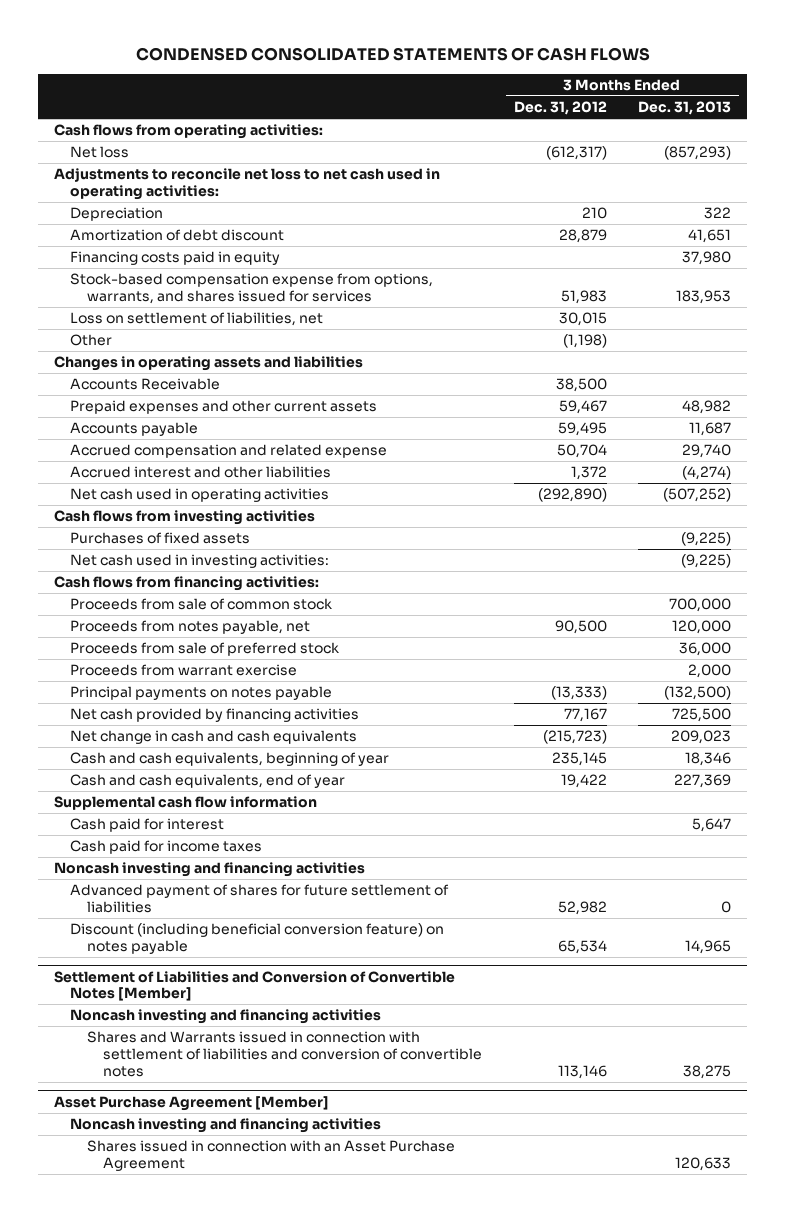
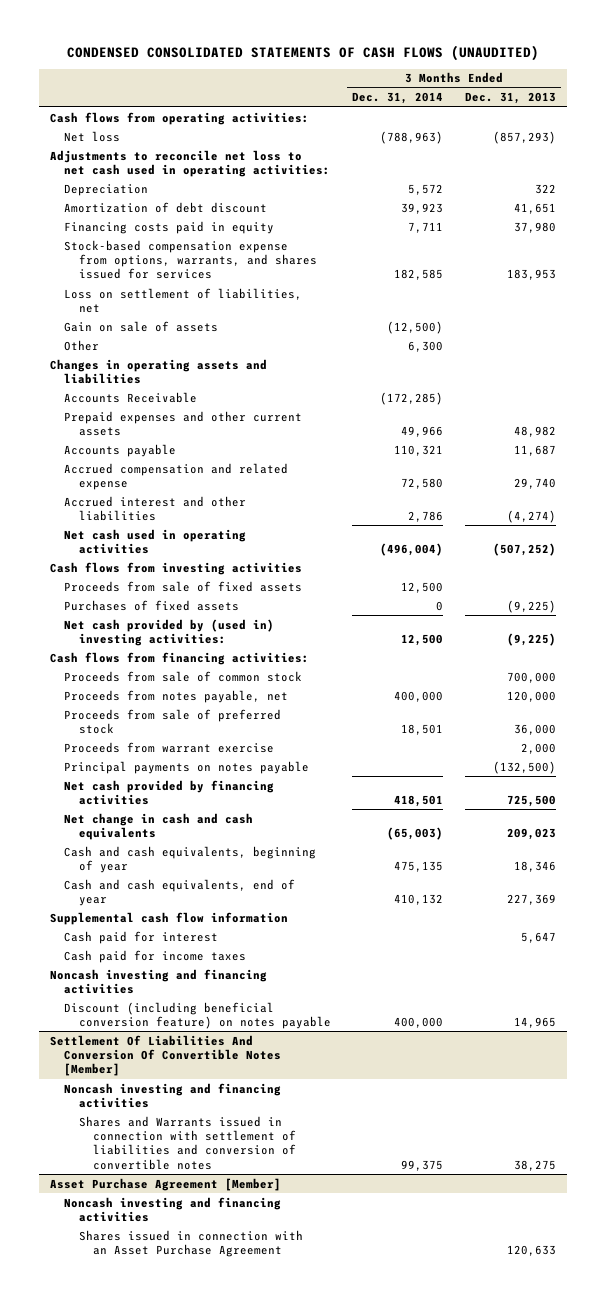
[135,46,650,61] CONDENSED CONSOLIDATED STATEMENTS OF CASH FLOWS -> [66,45,539,62] CONDENSED CONSOLIDATED STATEMENTS OF CASH FLOWS (UNAUDITED)
[513,101,607,116] Dec. 31, 2012 -> none
none -> [352,92,444,105] Dec. 31, 2014
none -> [64,320,219,332] Gain on sale of assets
none -> [64,580,303,592] Proceeds from sale of fixed assets
[70,554,330,569] Net cash used in investing activities: -> [64,618,275,646] Net cash provided by (used in) investing activities:
[70,884,450,913] Advanced payment of shares for future settlement of liabilities -> none
[54,970,456,1002] Settlement of Liabilities and Conversion of Convertible Notes [Member] -> [50,1034,282,1077] Settlement Of Liabilities And Conversion Of Convertible Notes [Member]

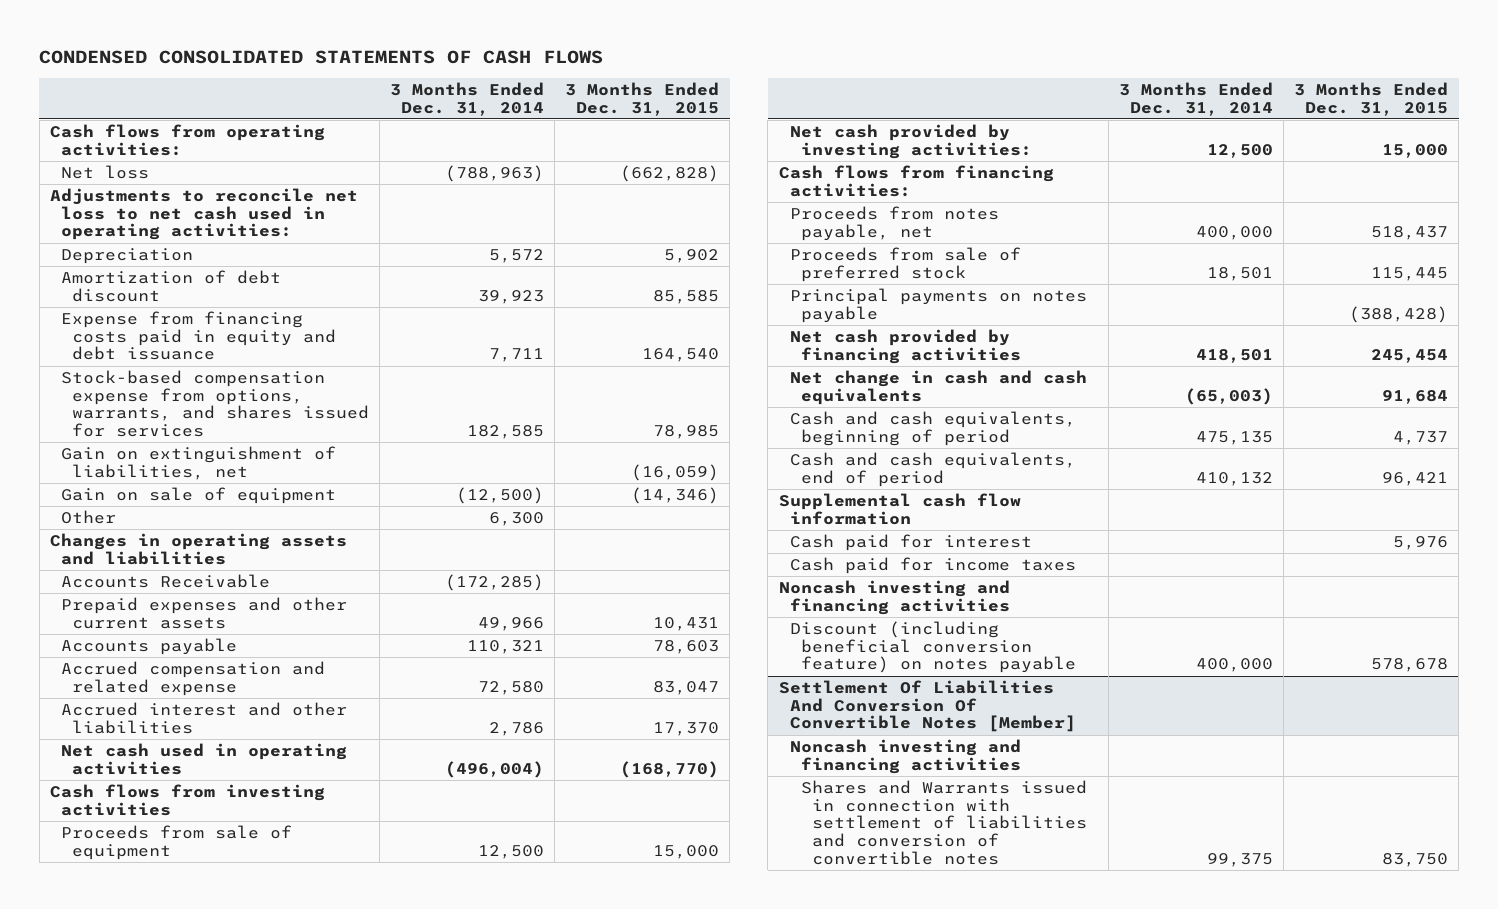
[66,45,539,62] CONDENSED CONSOLIDATED STATEMENTS OF CASH FLOWS (UNAUDITED) -> [39,49,604,64] CONDENSED CONSOLIDATED STATEMENTS OF CASH FLOWS
[464,92,556,105] Dec. 31, 2013 -> none
none -> [565,81,720,116] 3 Months Ended Dec. 31, 2015
[64,220,275,234] Financing costs paid in equity -> [60,310,337,361] Expense from financing costs paid in equity and debt issuance
[64,287,303,313] Loss on settlement of liabilities, net -> [60,445,336,480] Gain on extinguishment of liabilities, net
[64,320,219,332] Gain on sale of assets -> [60,486,336,504] Gain on sale of equipment
[64,599,240,611] Purchases of fixed assets -> none
[64,580,303,592] Proceeds from sale of fixed assets -> [60,824,292,860] Proceeds from sale of equipment
[64,618,275,646] Net cash provided by (used in) investing activities: -> [789,123,1033,159] Net cash provided by investing activities:
[64,670,303,682] Proceeds from sale of common stock -> none
[64,741,275,753] Proceeds from warrant exercise -> none
[64,845,317,873] Cash and cash equivalents, beginning of year -> [789,410,1076,446] Cash and cash equivalents, beginning of period
[64,878,296,906] Cash and cash equivalents, end of year -> [789,451,1076,487] Cash and cash equivalents, end of period
[50,1177,282,1191] Asset Purchase Agreement [Member] -> none
[64,1196,282,1222] Noncash investing and financing activities -> none
[78,1229,303,1257] Shares issued in connection with an Asset Purchase Agreement -> none

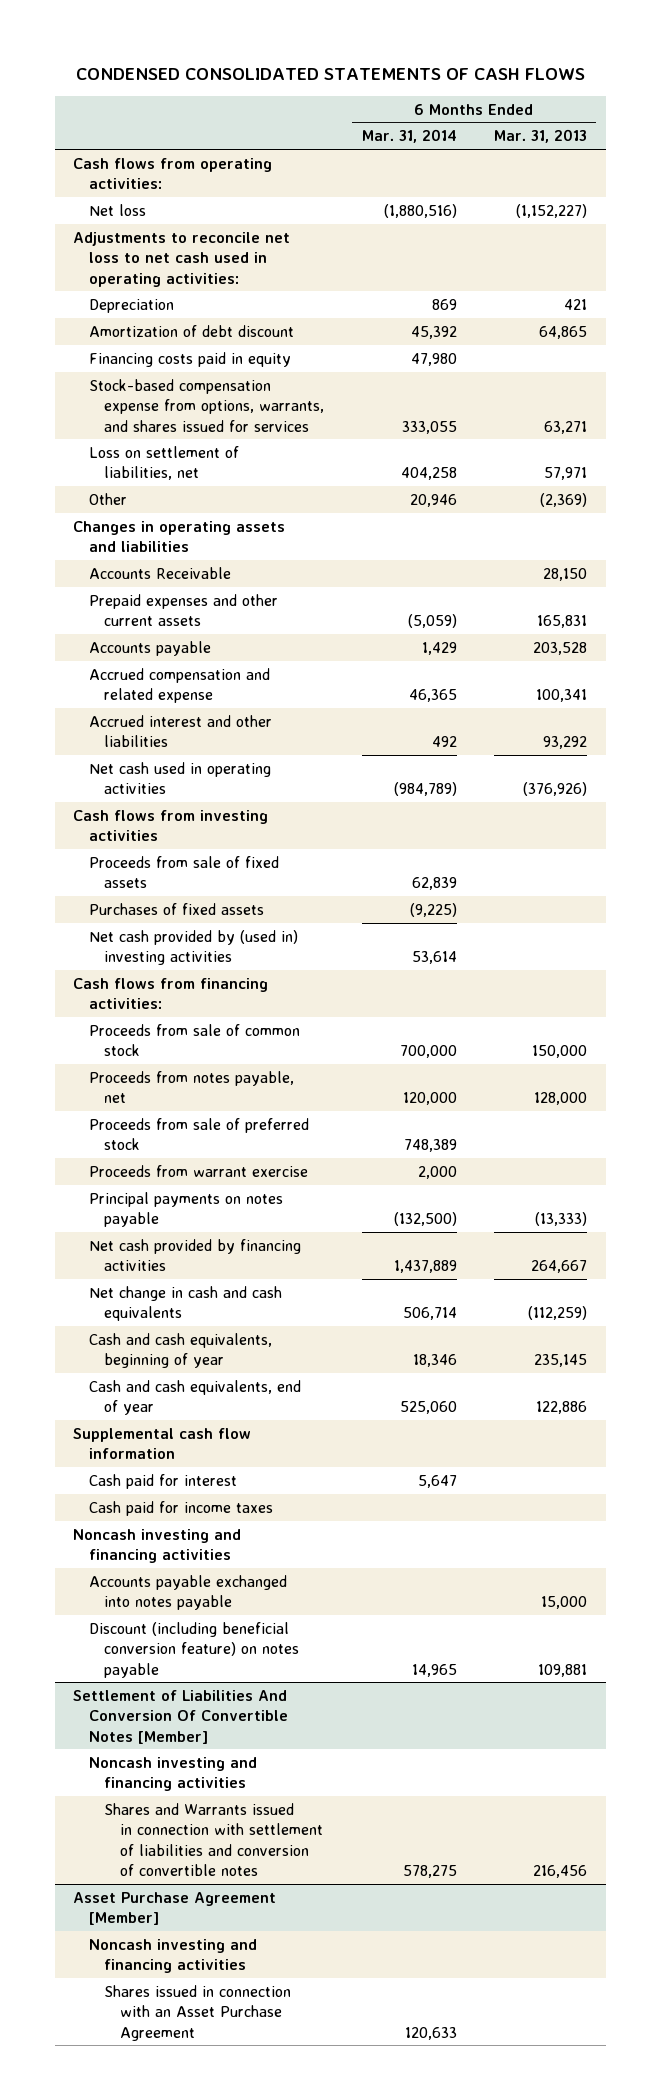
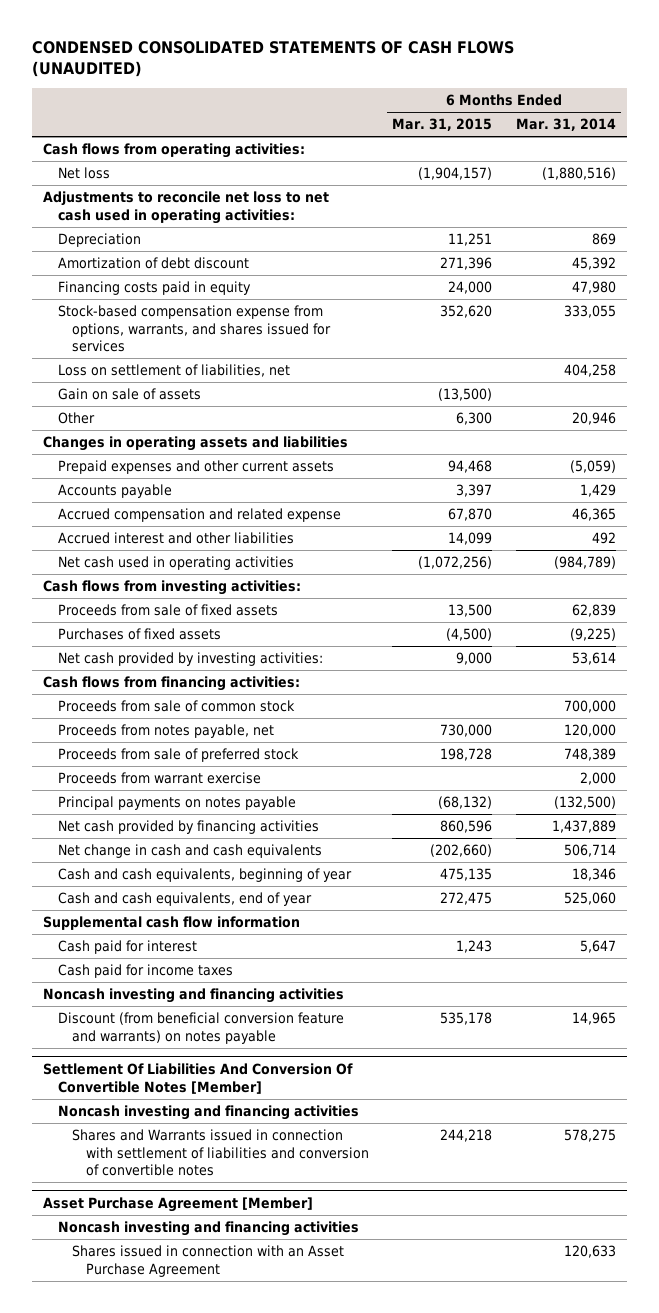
[76,67,586,80] CONDENSED CONSOLIDATED STATEMENTS OF CASH FLOWS -> [31,40,514,78] CONDENSED CONSOLIDATED STATEMENTS OF CASH FLOWS (UNAUDITED)
[494,129,588,144] Mar. 31, 2013 -> none
none -> [392,118,493,132] Mar. 31, 2015
none -> [57,388,201,401] Gain on sale of assets
[88,566,231,579] Accounts Receivable -> none
[73,809,269,842] Cash flows from investing activities -> [43,580,302,596] Cash flows from investing activities:
[88,929,298,966] Net cash provided by (used in) investing activities -> [57,652,323,667] Net cash provided by investing activities:
[88,1574,287,1611] Accounts payable exchanged into notes payable -> none
[88,1621,300,1678] Discount (including beneficial conversion feature) on notes payable -> [57,1012,344,1044] Discount (from beneficial conversion feature and warrants) on notes payable
[73,1689,288,1744] Settlement of Liabilities And Conversion Of Convertible Notes [Member] -> [43,1062,354,1094] Settlement Of Liabilities And Conversion Of Convertible Notes [Member]

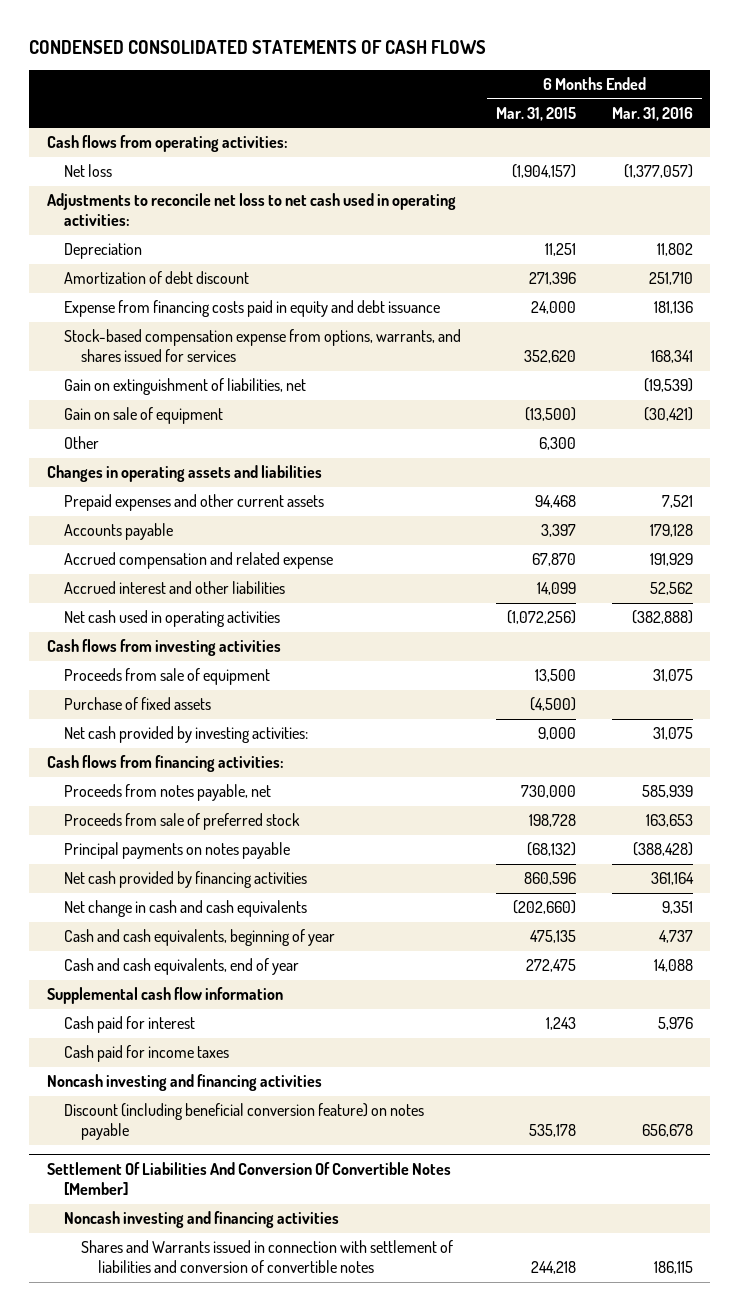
[31,40,514,78] CONDENSED CONSOLIDATED STATEMENTS OF CASH FLOWS (UNAUDITED) -> [29,39,487,54] CONDENSED CONSOLIDATED STATEMENTS OF CASH FLOWS
[515,118,616,132] Mar. 31, 2014 -> none
none -> [611,106,693,121] Mar. 31, 2016
[57,281,251,296] Financing costs paid in equity -> [63,300,440,318] Expense from financing costs paid in equity and debt issuance
[57,364,290,378] Loss on settlement of liabilities, net -> [63,378,306,396] Gain on extinguishment of liabilities, net
[57,388,201,401] Gain on sale of assets -> [63,407,223,425] Gain on sale of equipment
[43,580,302,596] Cash flows from investing activities: -> [46,639,281,657] Cash flows from investing activities
[57,604,278,617] Proceeds from sale of fixed assets -> [63,668,270,686] Proceeds from sale of equipment
[57,628,221,641] Purchases of fixed assets -> [63,697,211,711] Purchase of fixed assets
[57,700,295,713] Proceeds from sale of common stock -> none
[57,772,261,785] Proceeds from warrant exercise -> none
[57,1012,344,1044] Discount (from beneficial conversion feature and warrants) on notes payable -> [63,1103,424,1141] Discount (including beneficial conversion feature) on notes payable
[43,1196,314,1212] Asset Purchase Agreement [Member] -> none
[57,1221,359,1237] Noncash investing and financing activities -> none
[71,1245,344,1277] Shares issued in connection with an Asset Purchase Agreement -> none

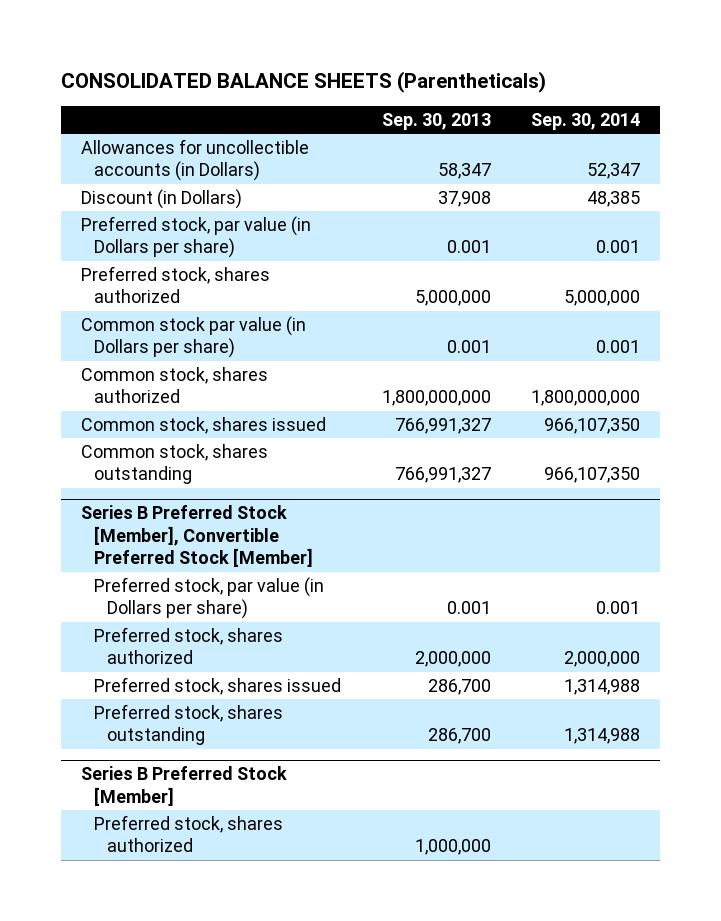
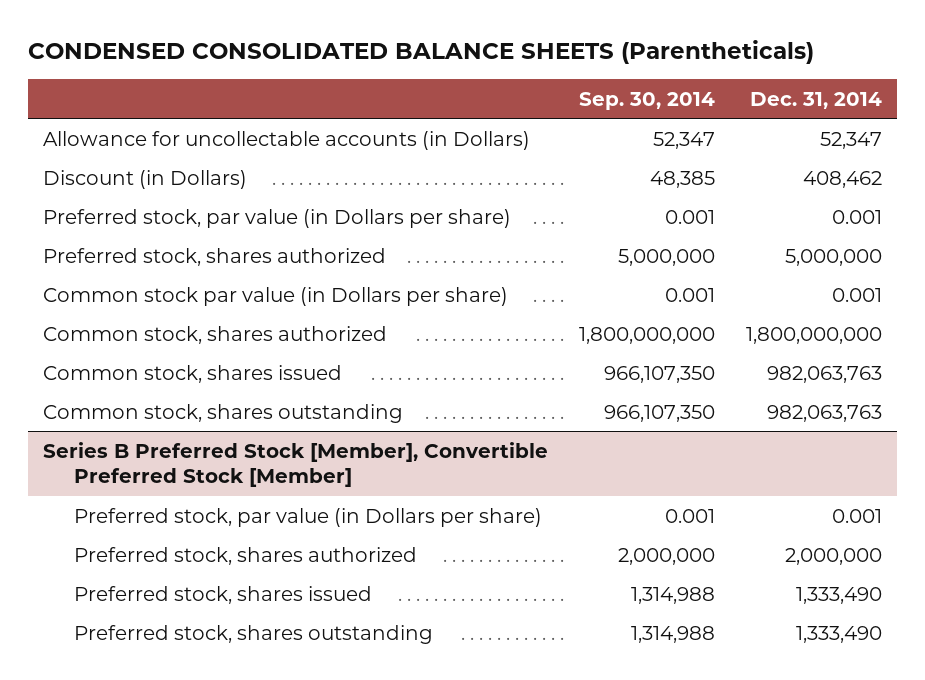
[60,71,546,94] CONSOLIDATED BALANCE SHEETS (Parentheticals) -> [28,40,815,65] CONDENSED CONSOLIDATED BALANCE SHEETS (Parentheticals)
[381,113,491,131] Sep. 30, 2013 -> none
none -> [749,91,882,109] Dec. 31, 2014
[80,138,309,182] Allowances for uncollectible accounts (in Dollars) -> [43,130,531,150] Allowance for uncollectable accounts (in Dollars)
[80,766,287,806] Series B Preferred Stock [Member] -> none
[94,814,284,853] Preferred stock, shares authorized -> none

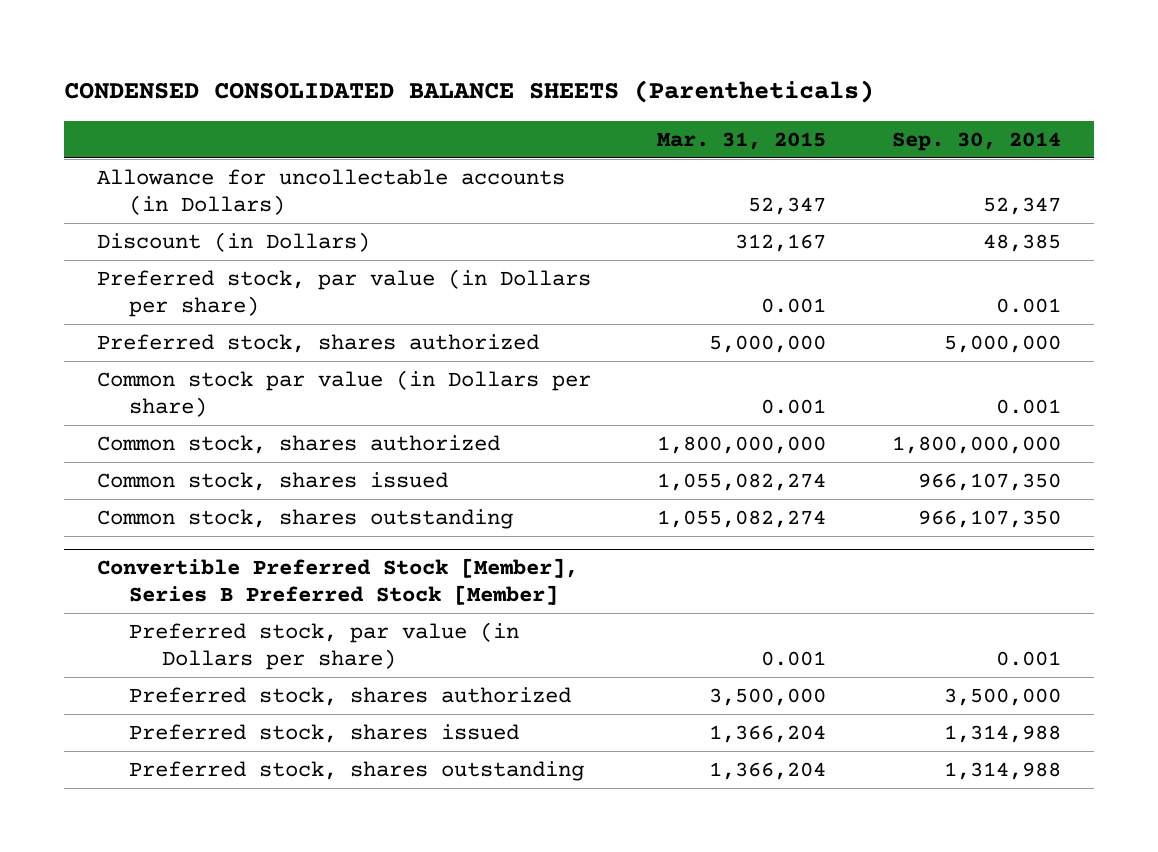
[749,91,882,109] Dec. 31, 2014 -> none
none -> [657,131,827,150] Mar. 31, 2015
[43,441,549,488] Series B Preferred Stock [Member], Convertible Preferred Stock [Member] -> [96,558,578,606] Convertible Preferred Stock [Member], Series B Preferred Stock [Member]
[618,547,716,565] 2,000,000 -> [944,688,1062,707] 3,500,000

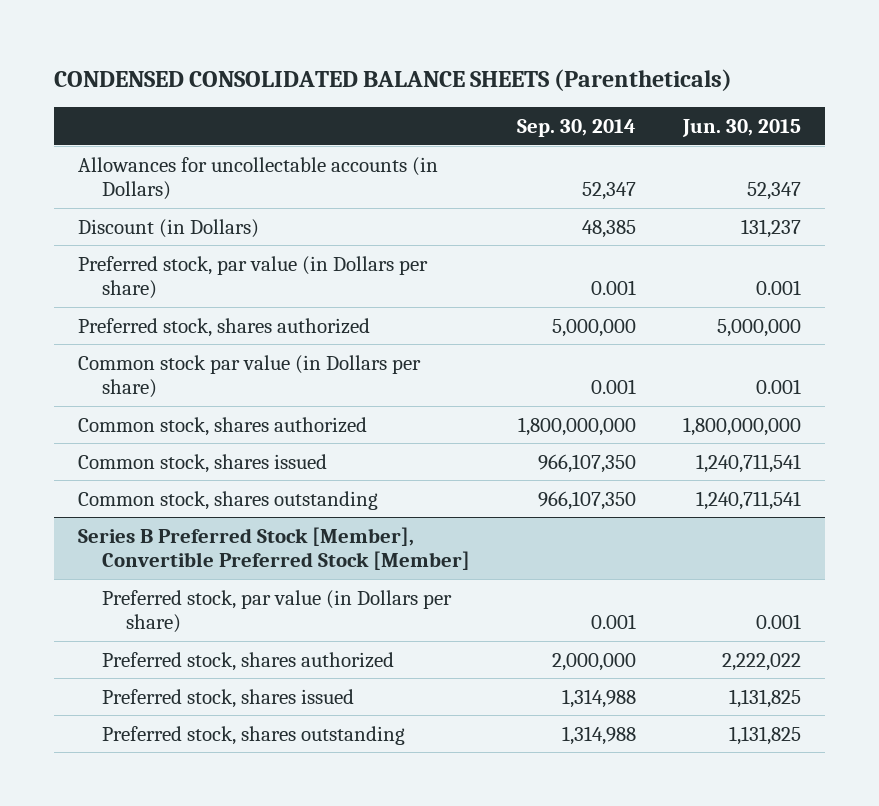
[657,131,827,150] Mar. 31, 2015 -> none
none -> [682,119,802,138] Jun. 30, 2015
[96,169,565,215] Allowance for uncollectable accounts (in Dollars) -> [78,156,439,200] Allowances for uncollectable accounts (in Dollars)
[96,558,578,606] Convertible Preferred Stock [Member], Series B Preferred Stock [Member] -> [78,526,470,570] Series B Preferred Stock [Member], Convertible Preferred Stock [Member]
[944,688,1062,707] 3,500,000 -> [552,652,637,671] 2,000,000

